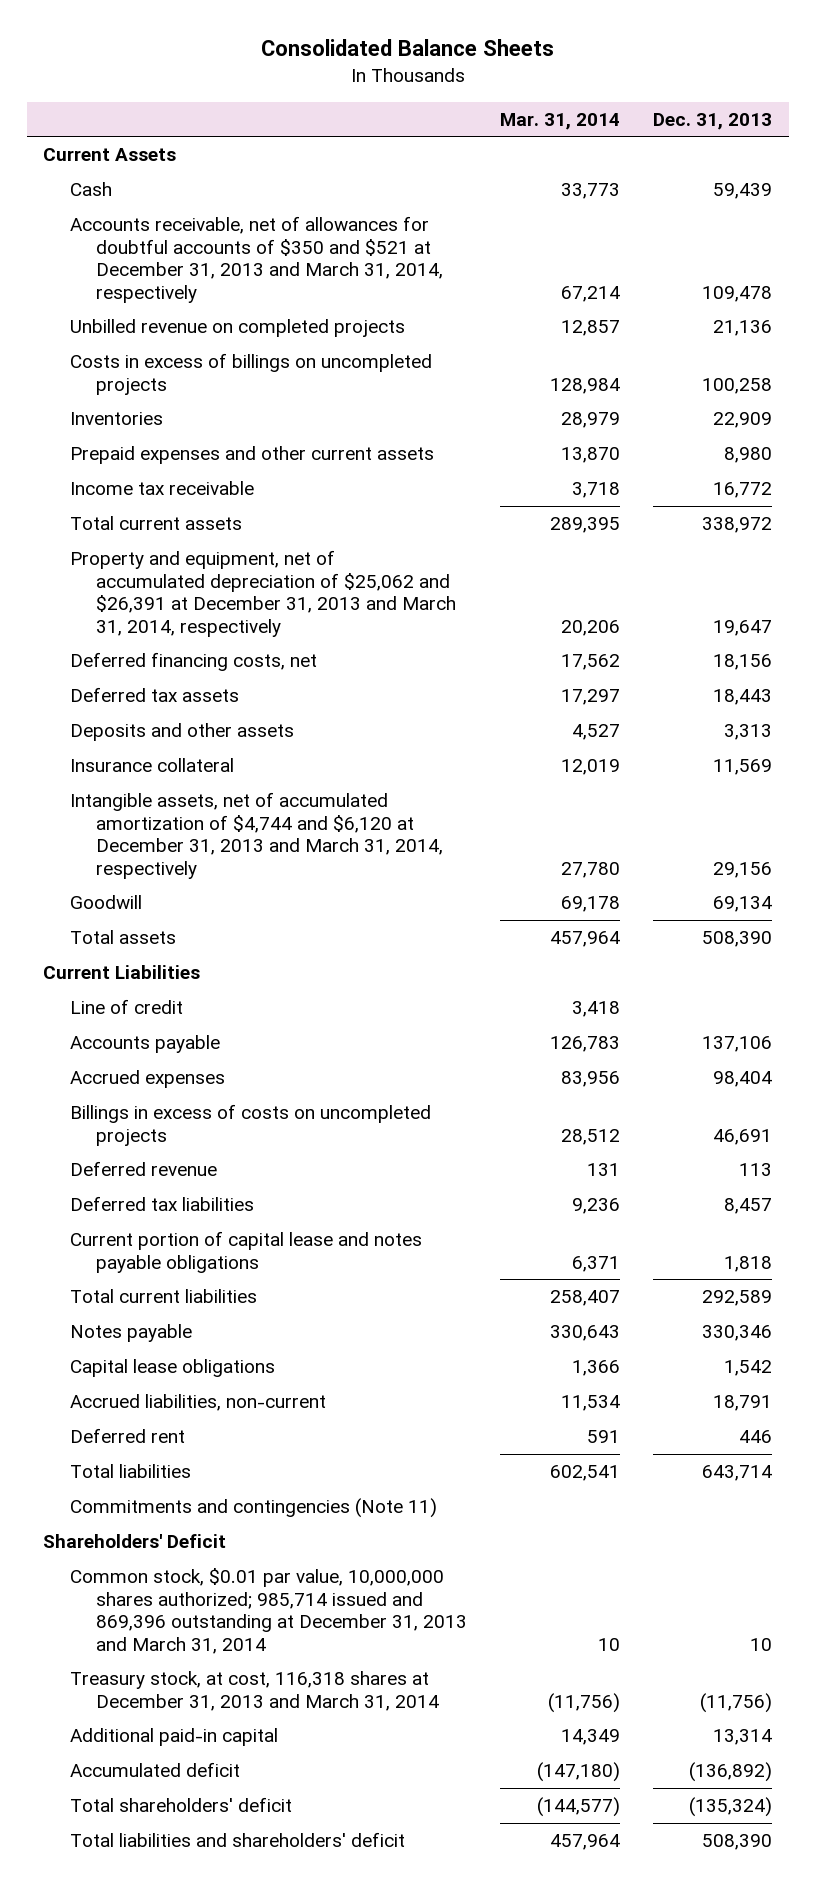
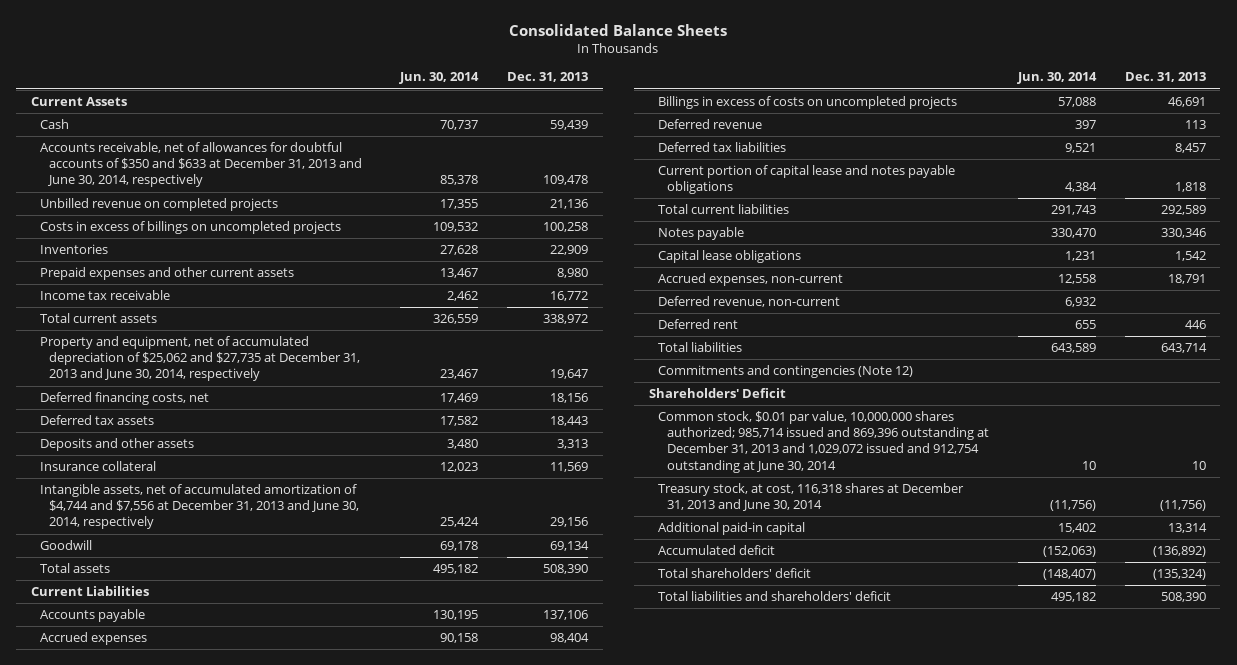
[500,112,621,130] Mar. 31, 2014 -> none
none -> [399,72,480,85] Jun. 30, 2014
[69,216,444,303] Accounts receivable, net of allowances for doubtful accounts of $350 and $521 at December 31, 2013 and March 31, 2014, respectively -> [40,142,363,188] Accounts receivable, net of allowances for doubtful accounts of $350 and $633 at December 31, 2013 and June 30, 2014, respectively
[69,550,457,637] Property and equipment, net of accumulated depreciation of $25,062 and $26,391 at December 31, 2013 and March 31, 2014, respectively -> [40,336,361,382] Property and equipment, net of accumulated depreciation of $25,062 and $27,735 at December 31, 2013 and June 30, 2014, respectively
[69,792,444,879] Intangible assets, net of accumulated amortization of $4,744 and $6,120 at December 31, 2013 and March 31, 2014, respectively -> [40,484,360,530] Intangible assets, net of accumulated amortization of $4,744 and $7,556 at December 31, 2013 and June 30, 2014, respectively
[69,999,183,1015] Line of credit -> none
[69,1394,326,1412] Accrued liabilities, non-current -> [657,273,843,287] Accrued expenses, non-current
none -> [657,296,840,308] Deferred revenue, non-current
[69,1498,437,1519] Commitments and contingencies (Note 11) -> [657,365,913,379] Commitments and contingencies (Note 12)
[69,1568,468,1654] Common stock, $0.01 par value, 10,000,000 shares authorized; 985,714 issued and 869,396 outstanding at December 31, 2013 and March 31, 2014 -> [657,411,989,473] Common stock, $0.01 par value, 10,000,000 shares authorized; 985,714 issued and 869,396 outstanding at December 31, 2013 and 1,029,072 issued and 912,754 outstanding at June 30, 2014
[69,1671,440,1711] Treasury stock, at cost, 116,318 shares at December 31, 2013 and March 31, 2014 -> [657,483,964,512] Treasury stock, at cost, 116,318 shares at December 31, 2013 and June 30, 2014

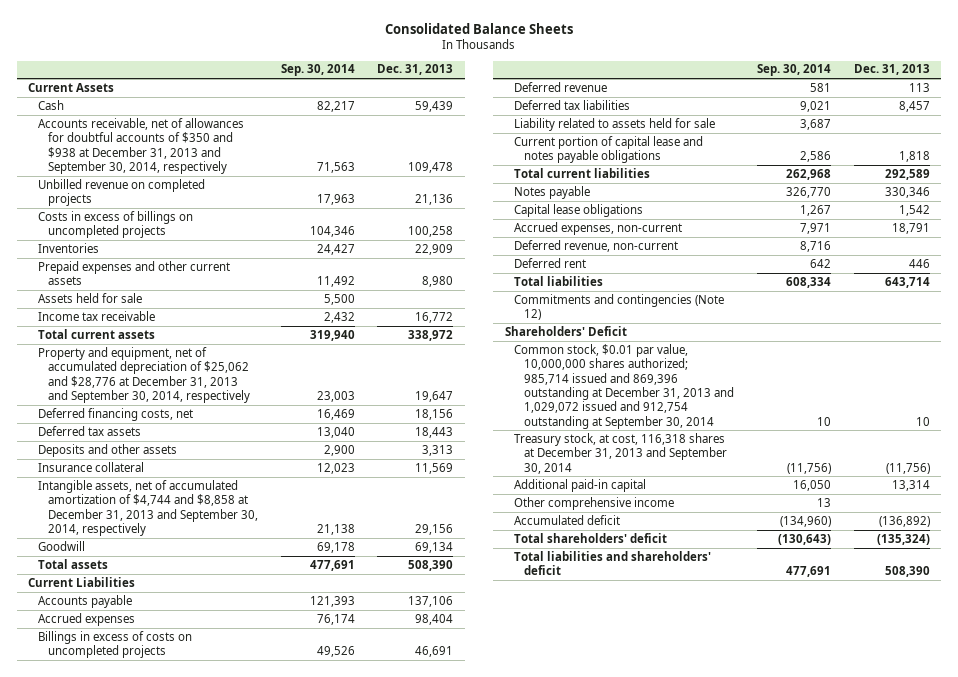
[399,72,480,85] Jun. 30, 2014 -> none
none -> [280,64,355,77] Sep. 30, 2014
[40,142,363,188] Accounts receivable, net of allowances for doubtful accounts of $350 and $633 at December 31, 2013 and June 30, 2014, respectively -> [37,117,244,174] Accounts receivable, net of allowances for doubtful accounts of $350 and $938 at December 31, 2013 and September 30, 2014, respectively
none -> [37,292,142,303] Assets held for sale
[40,336,361,382] Property and equipment, net of accumulated depreciation of $25,062 and $27,735 at December 31, 2013 and June 30, 2014, respectively -> [37,346,250,403] Property and equipment, net of accumulated depreciation of $25,062 and $28,776 at December 31, 2013 and September 30, 2014, respectively
[40,484,360,530] Intangible assets, net of accumulated amortization of $4,744 and $7,556 at December 31, 2013 and June 30, 2014, respectively -> [37,479,258,536] Intangible assets, net of accumulated amortization of $4,744 and $8,858 at December 31, 2013 and September 30, 2014, respectively
none -> [514,117,716,131] Liability related to assets held for sale
[657,411,989,473] Common stock, $0.01 par value, 10,000,000 shares authorized; 985,714 issued and 869,396 outstanding at December 31, 2013 and 1,029,072 issued and 912,754 outstanding at June 30, 2014 -> [514,343,735,429] Common stock, $0.01 par value, 10,000,000 shares authorized; 985,714 issued and 869,396 outstanding at December 31, 2013 and 1,029,072 issued and 912,754 outstanding at September 30, 2014
[657,483,964,512] Treasury stock, at cost, 116,318 shares at December 31, 2013 and June 30, 2014 -> [514,432,728,474] Treasury stock, at cost, 116,318 shares at December 31, 2013 and September 30, 2014
none -> [514,496,675,510] Other comprehensive income

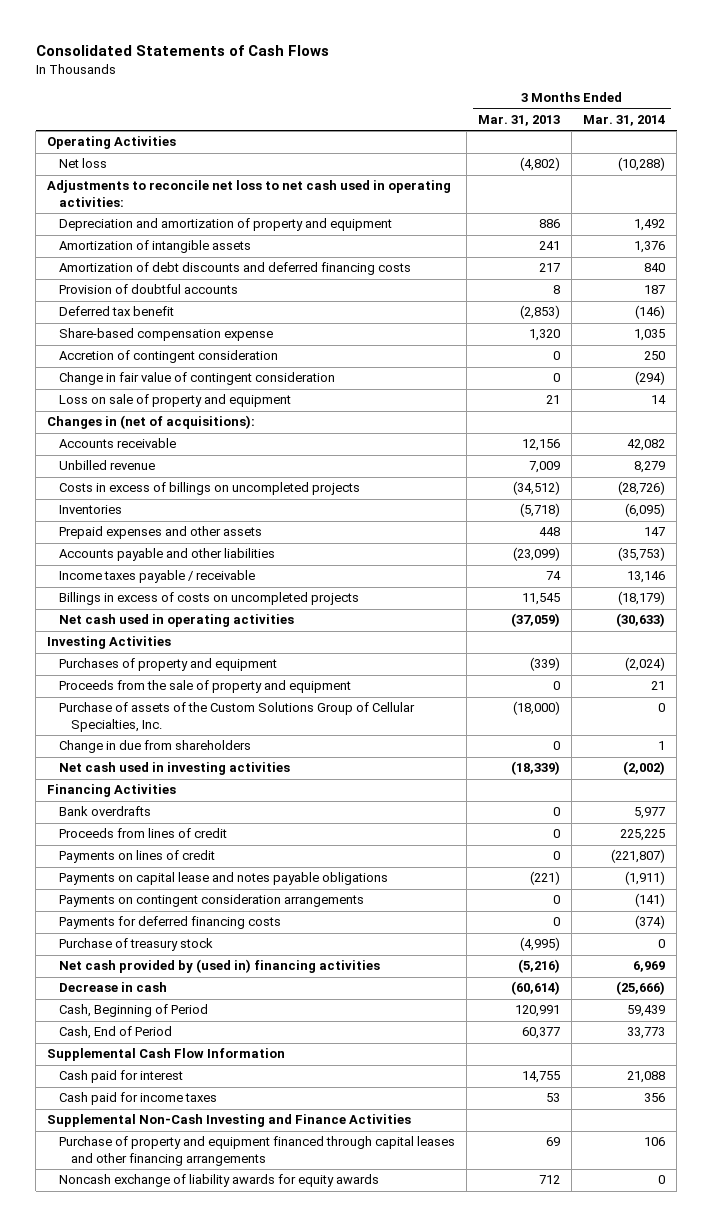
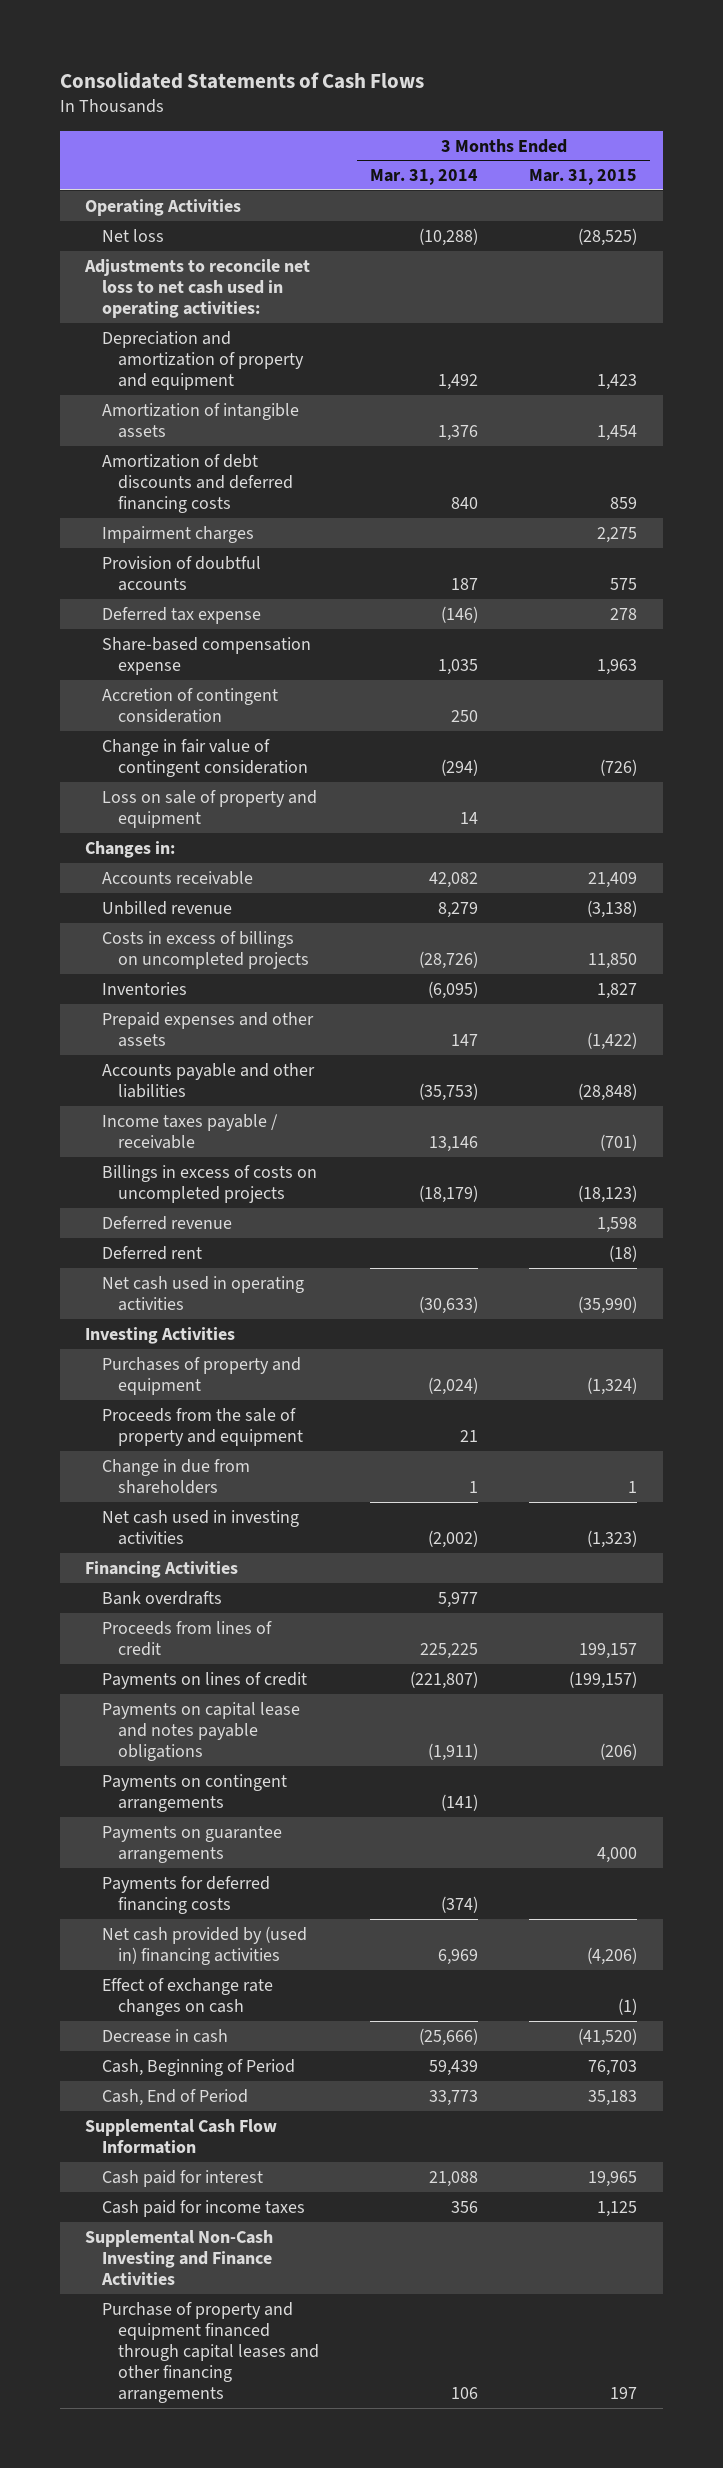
[478,114,561,126] Mar. 31, 2013 -> none
none -> [529,169,638,186] Mar. 31, 2015
none -> [101,525,254,543] Impairment charges
[59,306,175,317] Deferred tax benefit -> [101,606,261,624] Deferred tax expense
[47,415,256,430] Changes in (net of acquisitions): -> [85,840,176,858] Changes in:
none -> [101,1215,232,1230] Deferred revenue
none -> [101,1245,202,1260] Deferred rent
[59,702,416,733] Purchase of assets of the Custom Solutions Group of Cellular Specialties, Inc. -> none
[59,894,365,908] Payments on contingent consideration arrangements -> [101,1773,287,1812] Payments on contingent arrangements
none -> [101,1825,282,1863] Payments on guarantee arrangements
[59,938,214,952] Purchase of treasury stock -> none
none -> [101,1977,273,2016] Effect of exchange rate changes on cash
[59,1174,380,1188] Noncash exchange of liability awards for equity awards -> none

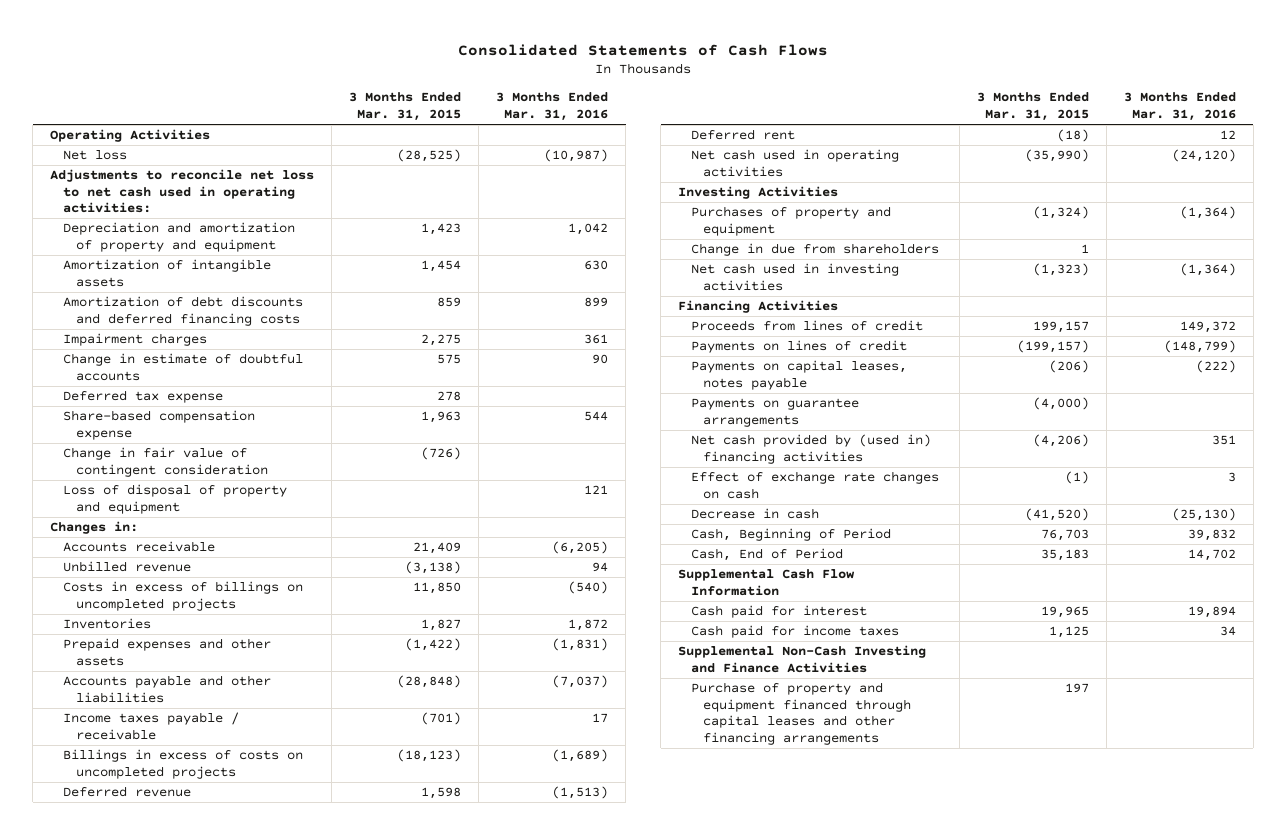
[370,169,479,186] Mar. 31, 2014 -> none
none -> [496,92,609,122] 3 Months Ended Mar. 31, 2016
[101,555,261,591] Provision of doubtful accounts -> [62,353,303,381] Change in estimate of doubtful accounts
[101,687,278,723] Accretion of contingent consideration -> none
[101,789,317,828] Loss on sale of property and equipment -> [62,484,287,514] Loss of disposal of property and equipment
[101,1407,304,1446] Proceeds from the sale of property and equipment -> none
[101,1590,222,1605] Bank overdrafts -> none
[101,1773,287,1812] Payments on contingent arrangements -> none
[101,1875,270,1914] Payments for deferred financing costs -> none
[101,1701,300,1761] Payments on capital lease and notes payable obligations -> [690,360,907,390] Payments on capital leases, notes payable
[597,1846,638,1863] 4,000 -> [1032,397,1089,411] (4,000)

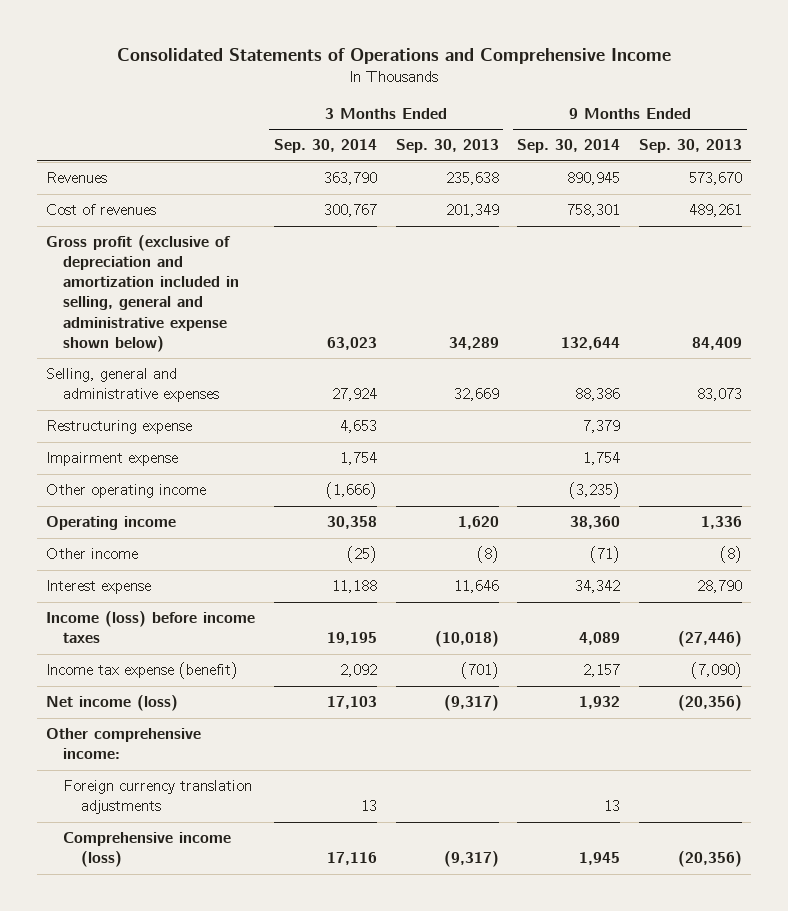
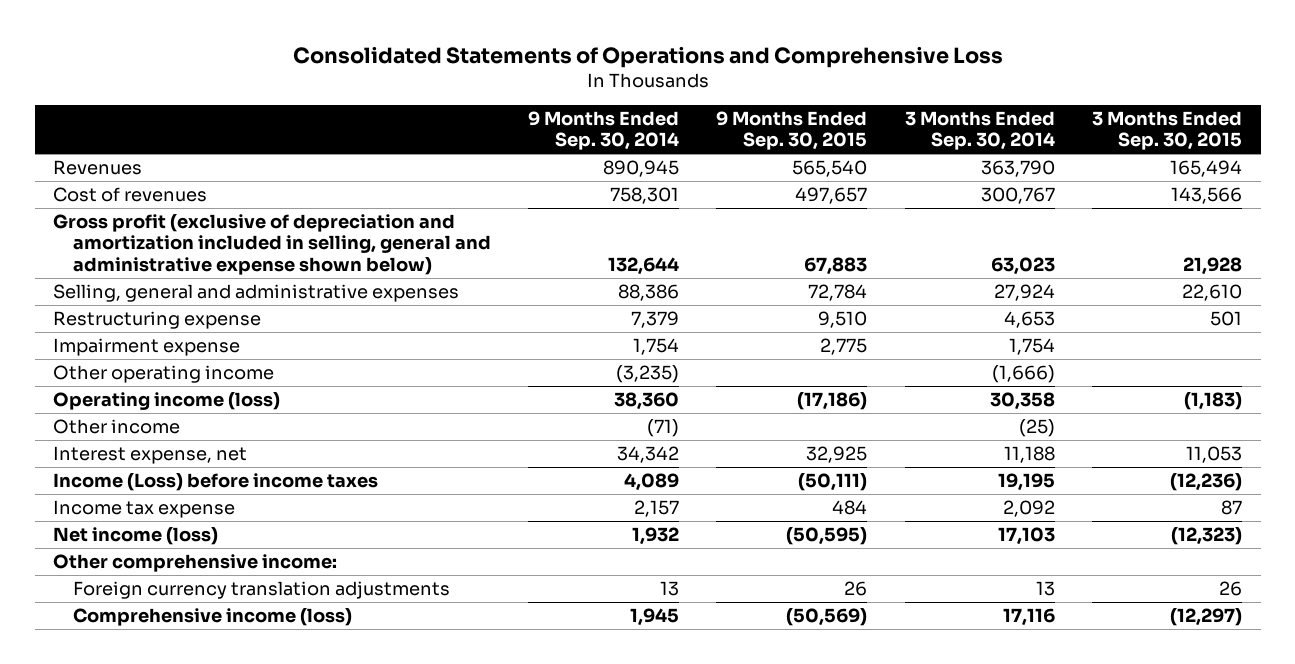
[117,48,672,65] Consolidated Statements of Operations and Comprehensive Income -> [292,45,1003,68] Consolidated Statements of Operations and Comprehensive Loss
[395,139,499,154] Sep. 30, 2013 -> none
[638,139,742,154] Sep. 30, 2013 -> none
none -> [716,111,868,151] 9 Months Ended Sep. 30, 2015
none -> [1092,111,1243,151] 3 Months Ended Sep. 30, 2015
[46,516,177,531] Operating income -> [53,392,281,411] Operating income (loss)
[46,580,152,595] Interest expense -> [53,446,248,465] Interest expense, net
[46,611,256,644] Income (loss) before income taxes -> [53,473,379,492] Income (Loss) before income taxes
[46,662,239,680] Income tax expense (benefit) -> [53,500,236,519] Income tax expense

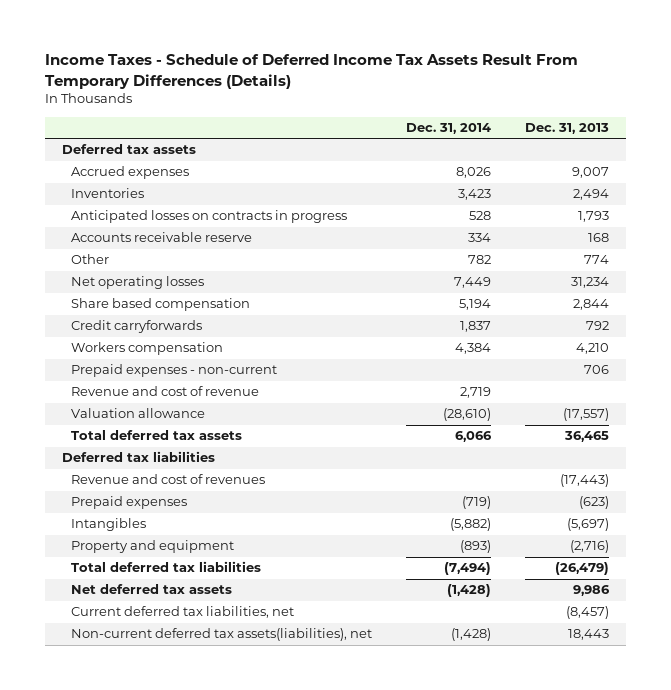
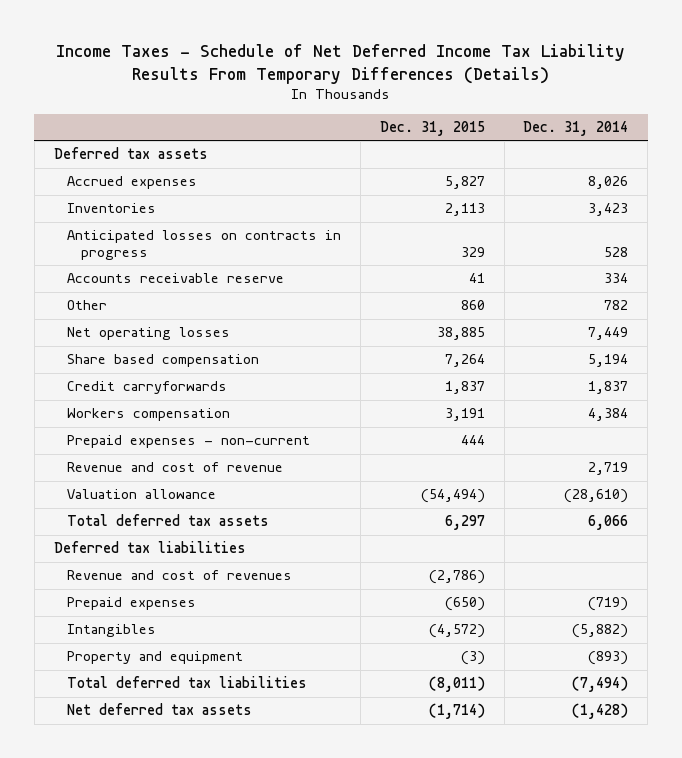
[44,54,578,89] Income Taxes - Schedule of Deferred Income Tax Assets Result From Temporary Differences (Details) -> [56,43,626,84] Income Taxes - Schedule of Net Deferred Income Tax Liability Results From Temporary Differences (Details)
[525,122,610,134] Dec. 31, 2013 -> none
none -> [379,121,485,137] Dec. 31, 2015
[71,606,295,619] Current deferred tax liabilities, net -> none
[71,628,373,642] Non-current deferred tax assets(liabilities), net -> none

